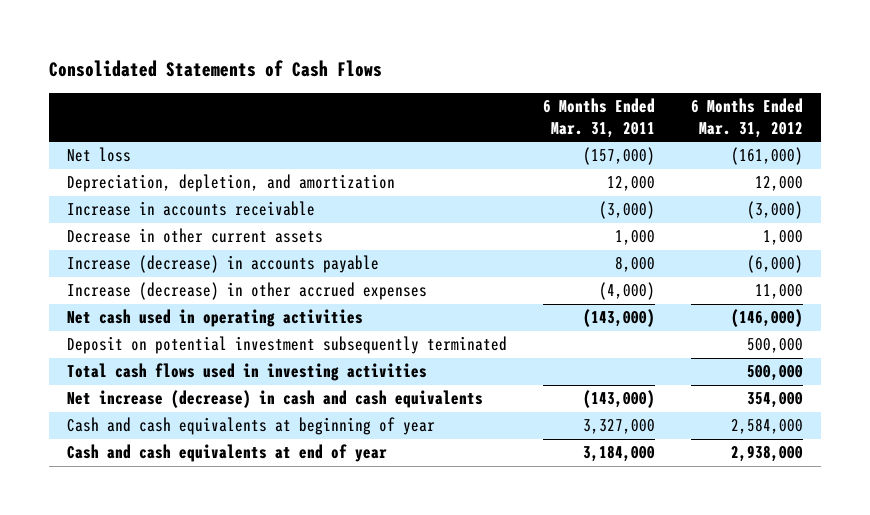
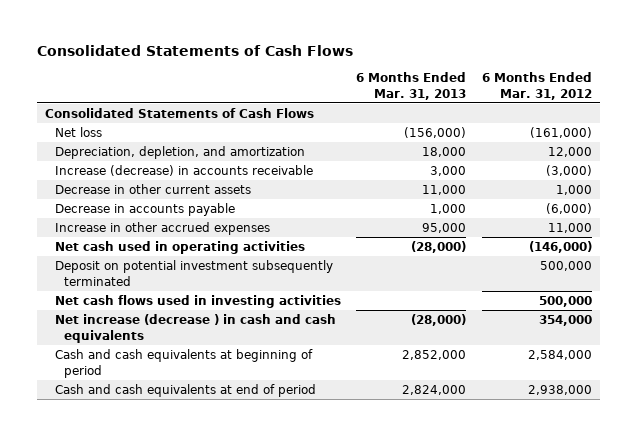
[542,98,655,139] 6 Months Ended Mar. 31, 2011 -> none
none -> [356,71,467,100] 6 Months Ended Mar. 31, 2013
none -> [44,107,314,118] Consolidated Statements of Cash Flows
[67,201,316,217] Increase in accounts receivable -> [54,164,313,176] Increase (decrease) in accounts receivable
[67,255,380,274] Increase (decrease) in accounts payable -> [54,202,235,216] Decrease in accounts payable
[67,282,428,301] Increase (decrease) in other accrued expenses -> [54,221,270,235] Increase in other accrued expenses
[67,363,428,382] Total cash flows used in investing activities -> [54,294,341,308] Net cash flows used in investing activities
[67,390,484,409] Net increase (decrease) in cash and cash equivalents -> [54,313,336,343] Net increase (decrease ) in cash and cash equivalents
[67,417,436,436] Cash and cash equivalents at beginning of year -> [54,348,313,378] Cash and cash equivalents at beginning of period
[67,444,388,463] Cash and cash equivalents at end of year -> [54,383,316,397] Cash and cash equivalents at end of period

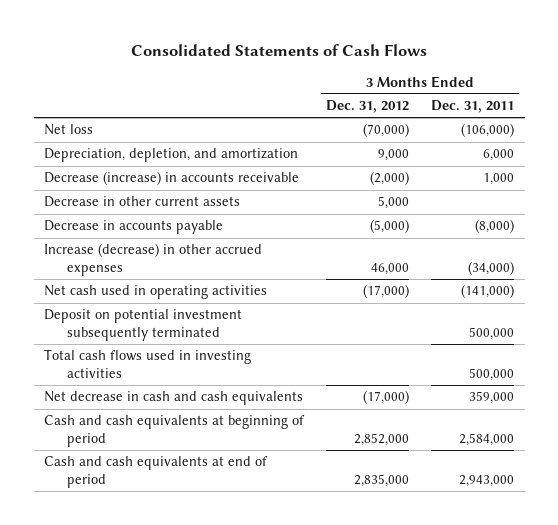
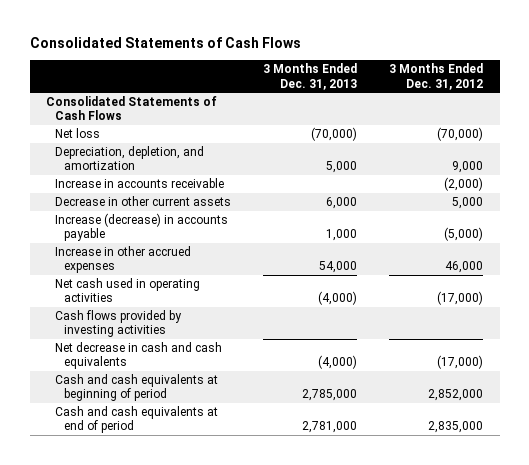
[431,100,515,114] Dec. 31, 2011 -> none
none -> [263,63,358,90] 3 Months Ended Dec. 31, 2013
none -> [45,96,217,121] Consolidated Statements of Cash Flows
[44,171,300,186] Decrease (increase) in accounts receivable -> [54,178,224,189] Increase in accounts receivable
[44,220,224,235] Decrease in accounts payable -> [54,213,228,242] Increase (decrease) in accounts payable
[44,243,263,276] Increase (decrease) in other accrued expenses -> [54,246,191,274] Increase in other accrued expenses
[44,309,243,341] Deposit on potential investment subsequently terminated -> none
[44,349,252,378] Total cash flows used in investing activities -> [54,310,182,338] Cash flows provided by investing activities

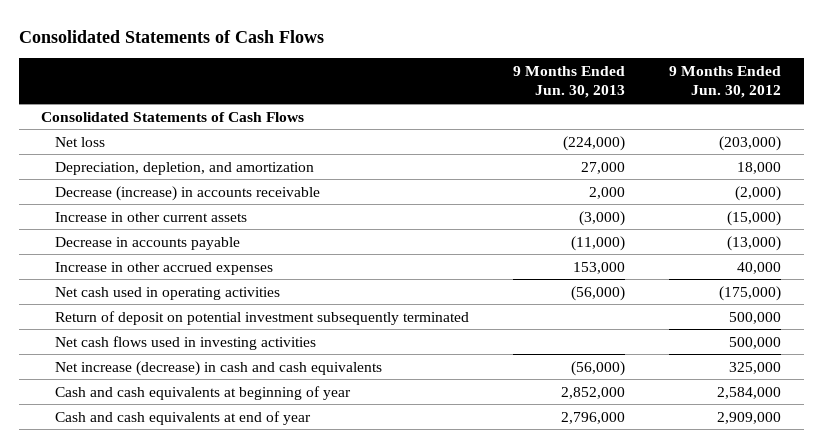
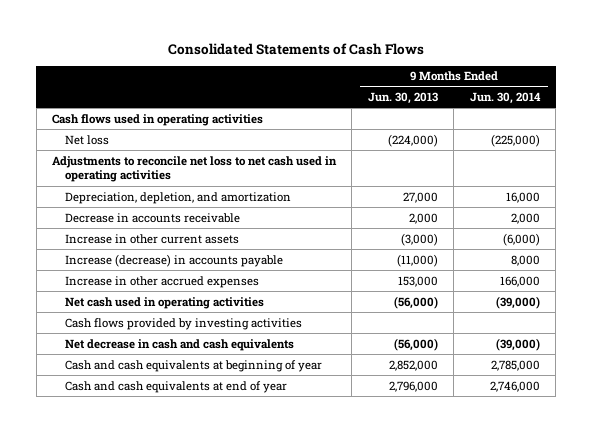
[669,66,782,99] 9 Months Ended Jun. 30, 2012 -> none
none -> [469,91,541,104] Jun. 30, 2014
[41,111,305,122] Consolidated Statements of Cash Flows -> none
none -> [51,113,263,126] Cash flows used in operating activities
none -> [51,155,337,183] Adjustments to reconcile net loss to net cash used in operating activities
[54,185,320,201] Decrease (increase) in accounts receivable -> [65,212,241,223] Decrease in accounts receivable
[54,236,240,250] Decrease in accounts payable -> [65,253,284,267] Increase (decrease) in accounts payable
[54,310,469,325] Return of deposit on potential investment subsequently terminated -> none
[54,335,316,350] Net cash flows used in investing activities -> [65,317,303,330] Cash flows provided by investing activities
[54,360,382,376] Net increase (decrease) in cash and cash equivalents -> [65,338,295,351] Net decrease in cash and cash equivalents

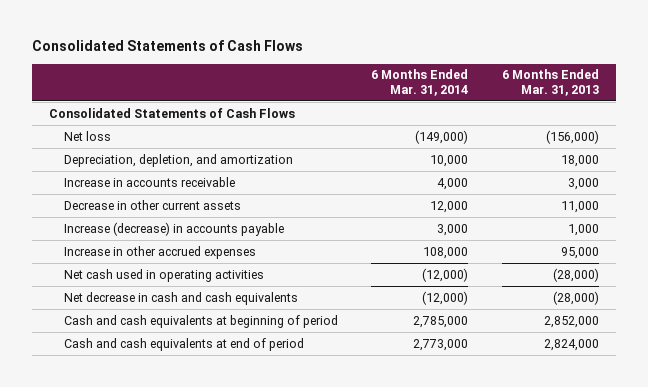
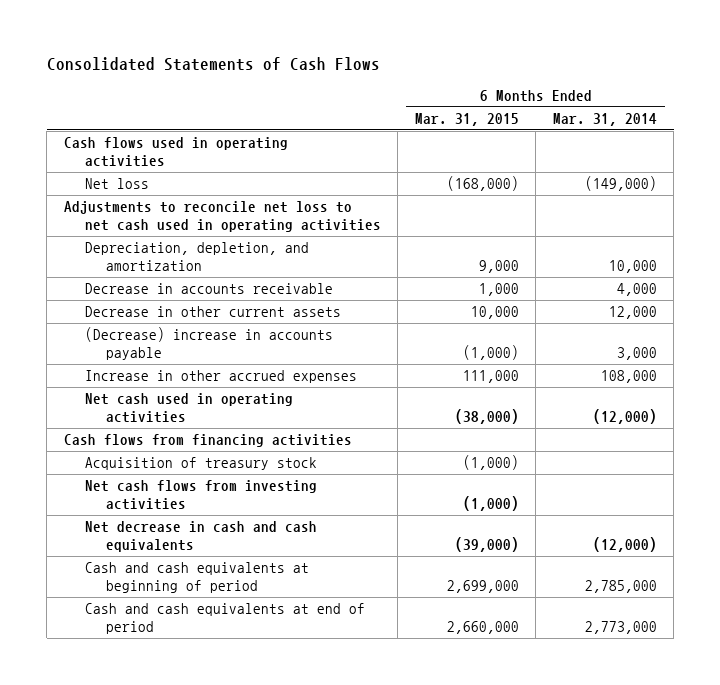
[502,69,600,96] 6 Months Ended Mar. 31, 2013 -> none
none -> [414,113,519,127] Mar. 31, 2015
[49,107,296,118] Consolidated Statements of Cash Flows -> none
none -> [63,137,288,168] Cash flows used in operating activities
none -> [63,201,381,233] Adjustments to reconcile net loss to net cash used in operating activities
[63,176,235,187] Increase in accounts receivable -> [84,283,333,295] Decrease in accounts receivable
[63,221,284,236] Increase (decrease) in accounts payable -> [84,327,333,361] (Decrease) increase in accounts payable
none -> [63,434,352,448] Cash flows from financing activities
none -> [84,457,317,471] Acquisition of treasury stock
none -> [84,480,317,511] Net cash flows from investing activities

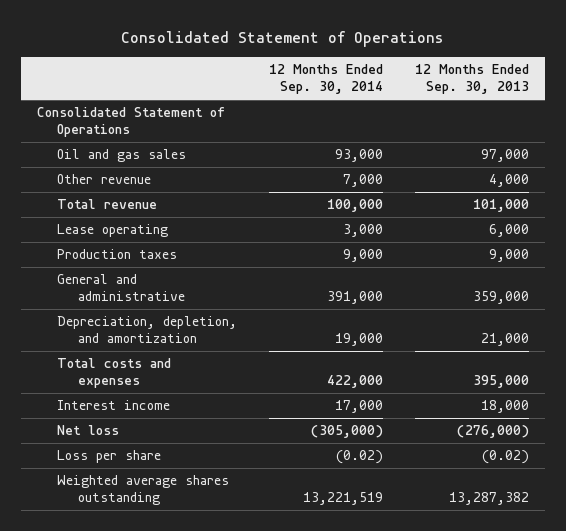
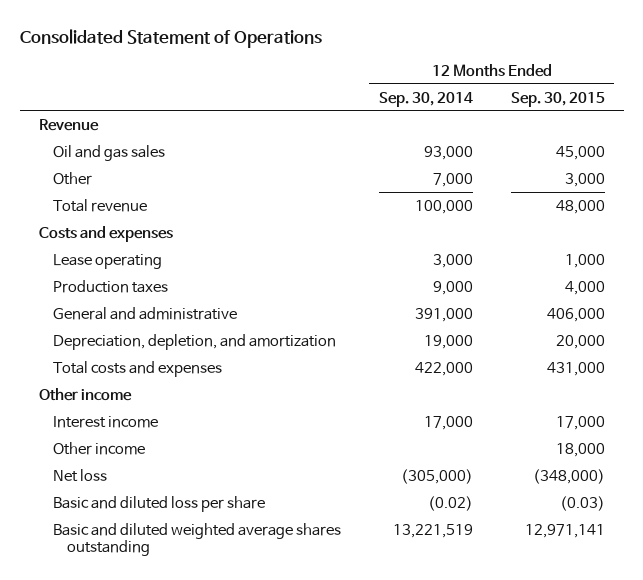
[414,64,529,95] 12 Months Ended Sep. 30, 2013 -> none
none -> [510,91,605,107] Sep. 30, 2015
[37,107,226,138] Consolidated Statement of Operations -> none
none -> [38,118,99,131] Revenue
[57,174,152,185] Other revenue -> [53,171,93,185] Other
none -> [38,225,173,242] Costs and expenses
none -> [38,387,132,401] Other income
none -> [53,441,146,455] Other income
[57,450,162,464] Loss per share -> [53,495,266,512] Basic and diluted loss per share
[57,475,230,506] Weighted average shares outstanding -> [53,522,342,556] Basic and diluted weighted average shares outstanding

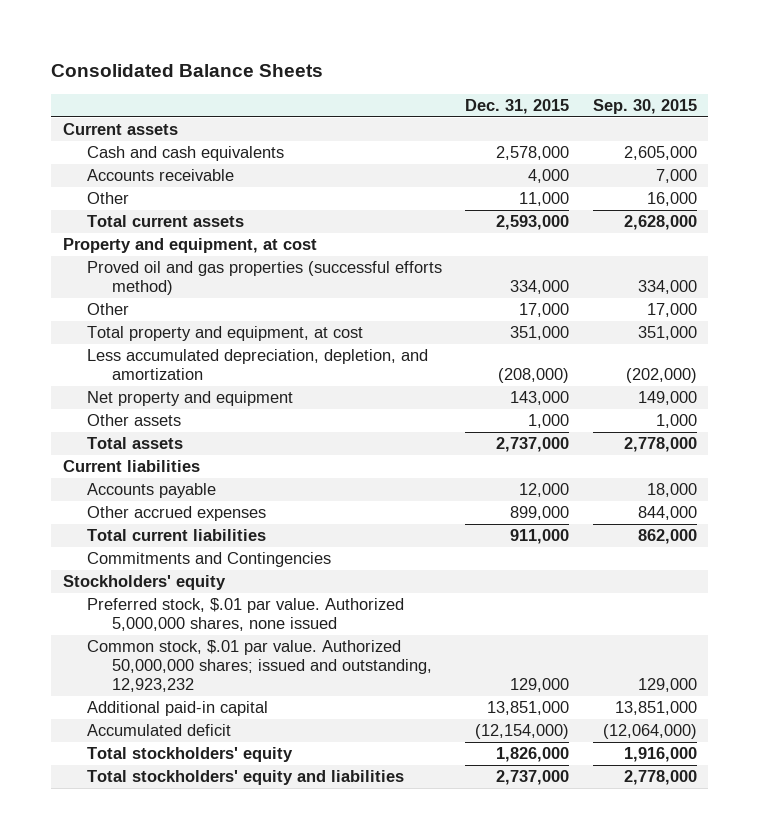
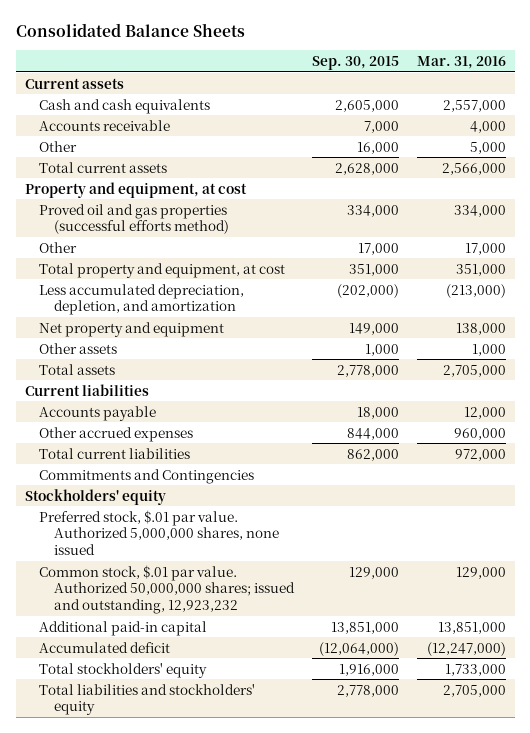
[465,98,570,114] Dec. 31, 2015 -> none
none -> [416,55,506,69] Mar. 31, 2016
[87,770,405,786] Total stockholders' equity and liabilities -> [39,683,256,716] Total liabilities and stockholders' equity

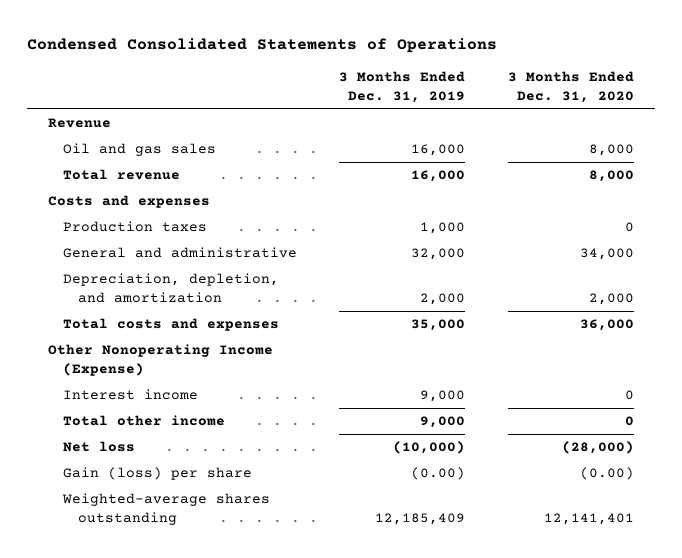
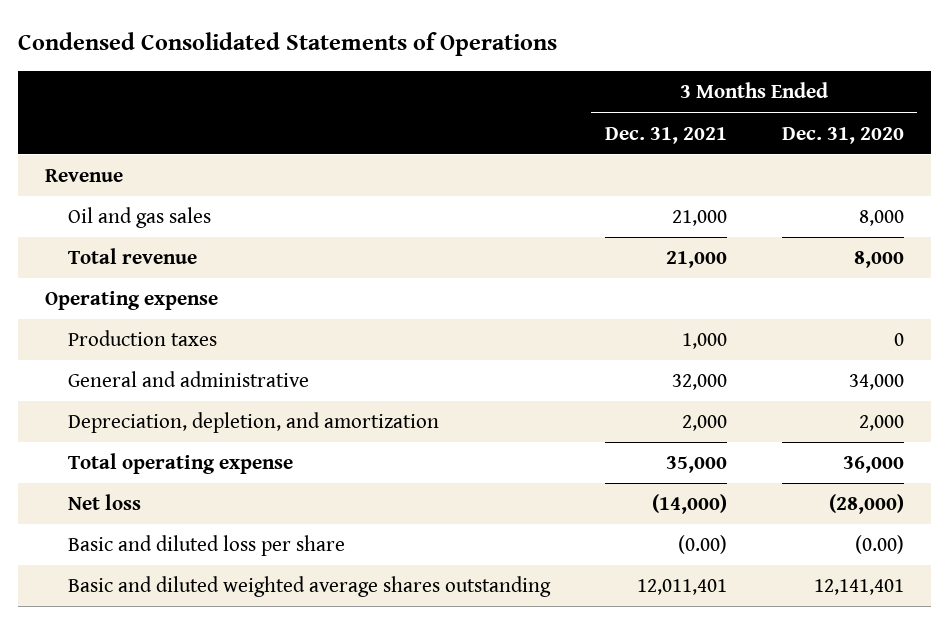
[339,71,466,103] 3 Months Ended Dec. 31, 2019 -> none
none -> [604,126,727,144] Dec. 31, 2021
[47,195,210,209] Costs and expenses -> [45,291,219,311] Operating expense
[47,344,273,377] Other Nonoperating Income (Expense) -> none
[62,389,198,401] Interest income -> none
[62,415,225,427] Total other income -> none
[62,318,279,332] Total costs and expenses -> [68,453,294,475] Total operating expense
[62,467,252,481] Gain (loss) per share -> [68,535,346,557] Basic and diluted loss per share
[61,493,270,526] Weighted-average shares outstanding -> [68,576,552,598] Basic and diluted weighted average shares outstanding

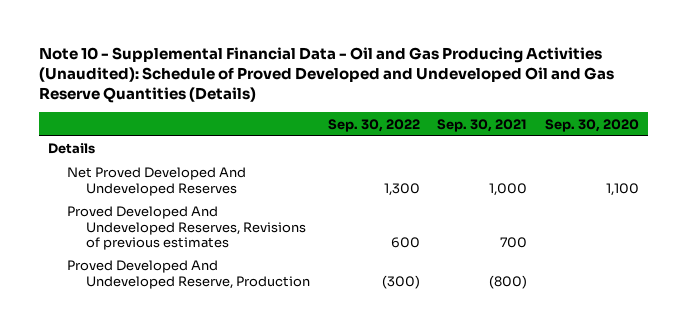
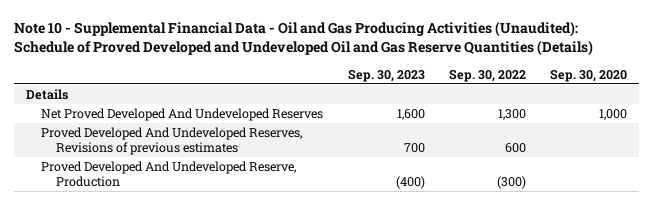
[437,118,528,132] Sep. 30, 2021 -> none
none -> [347,68,425,82] Sep. 30, 2023
[605,182,639,196] 1,100 -> [599,108,628,120] 1,000

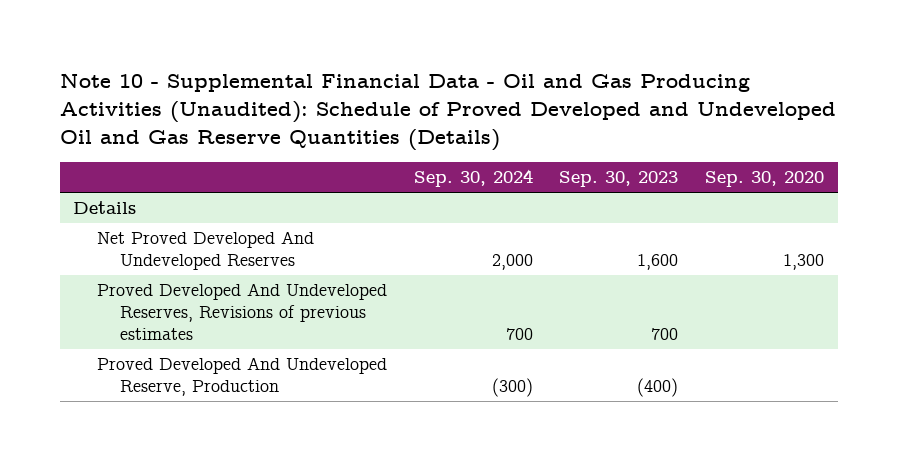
[448,68,526,82] Sep. 30, 2022 -> none
none -> [413,169,533,188] Sep. 30, 2024
[599,108,628,120] 1,000 -> [783,254,825,271] 1,300

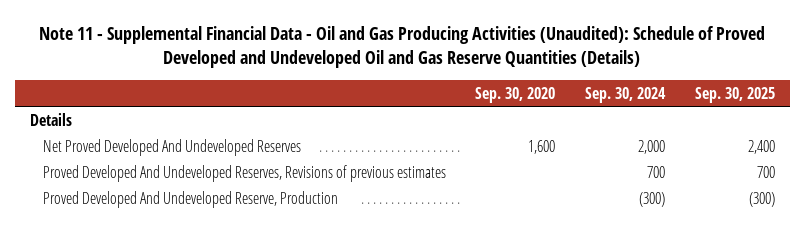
[59,72,836,151] Note 10 - Supplemental Financial Data - Oil and Gas Producing Activities (Unaudited): Schedule of Proved Developed and Undeveloped Oil and Gas Reserve Quantities (Details) -> [39,25,766,69] Note 11 - Supplemental Financial Data - Oil and Gas Producing Activities (Unaudited): Schedule of Proved Developed and Undeveloped Oil and Gas Reserve Quantities (Details)
[559,171,679,188] Sep. 30, 2023 -> none
none -> [694,86,775,103] Sep. 30, 2025
[783,254,825,271] 1,300 -> [528,139,556,154] 1,600

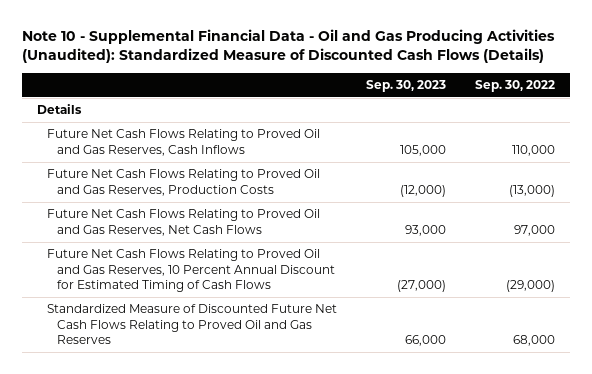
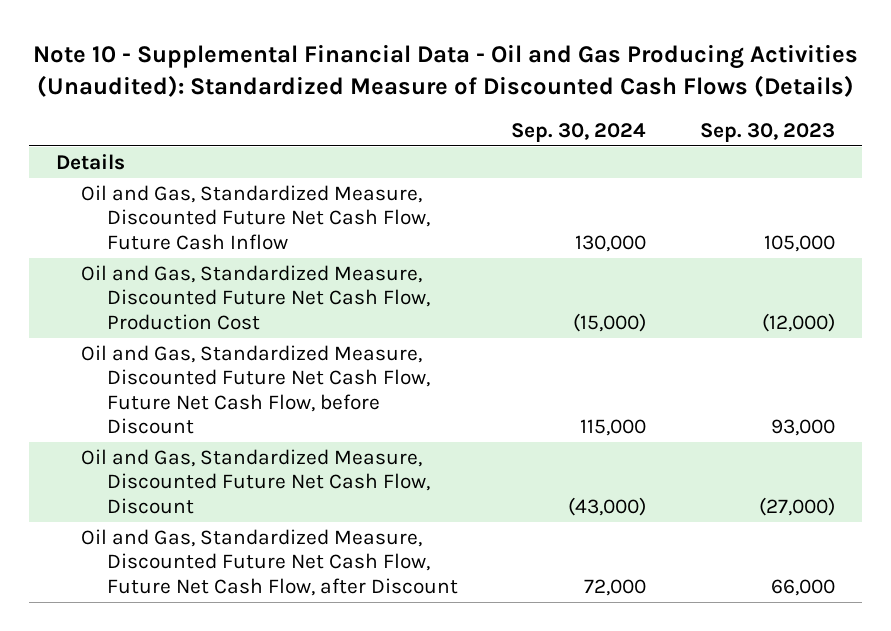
[475,79,556,92] Sep. 30, 2022 -> none
none -> [511,123,647,143] Sep. 30, 2024
[46,129,320,156] Future Net Cash Flows Relating to Proved Oil and Gas Reserves, Cash Inflows -> [81,184,430,250] Oil and Gas, Standardized Measure, Discounted Future Net Cash Flow, Future Cash Inflow
[46,169,320,196] Future Net Cash Flows Relating to Proved Oil and Gas Reserves, Production Costs -> [81,264,430,330] Oil and Gas, Standardized Measure, Discounted Future Net Cash Flow, Production Cost
[46,209,320,236] Future Net Cash Flows Relating to Proved Oil and Gas Reserves, Net Cash Flows -> [81,344,430,435] Oil and Gas, Standardized Measure, Discounted Future Net Cash Flow, Future Net Cash Flow, before Discount
[46,249,335,293] Future Net Cash Flows Relating to Proved Oil and Gas Reserves, 10 Percent Annual Discount for Estimated Timing of Cash Flows -> [81,448,430,514] Oil and Gas, Standardized Measure, Discounted Future Net Cash Flow, Discount
[46,304,337,345] Standardized Measure of Discounted Future Net Cash Flows Relating to Proved Oil and Gas Reserves -> [81,528,458,596] Oil and Gas, Standardized Measure, Discounted Future Net Cash Flow, Future Net Cash Flow, after Discount

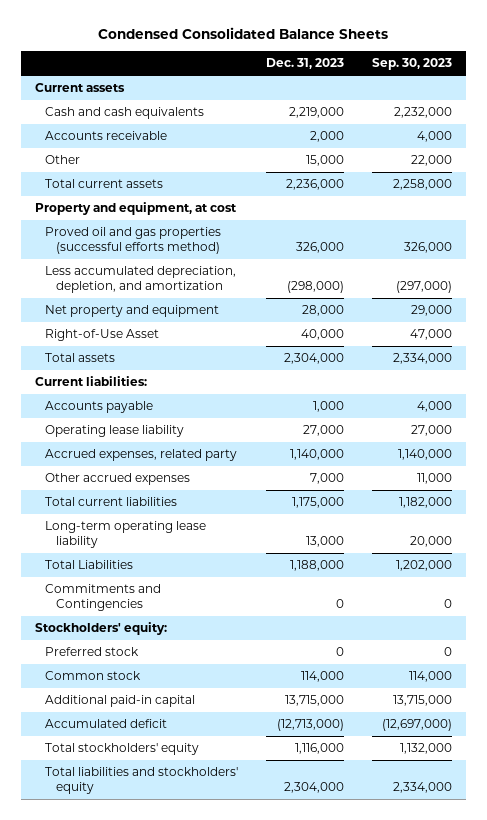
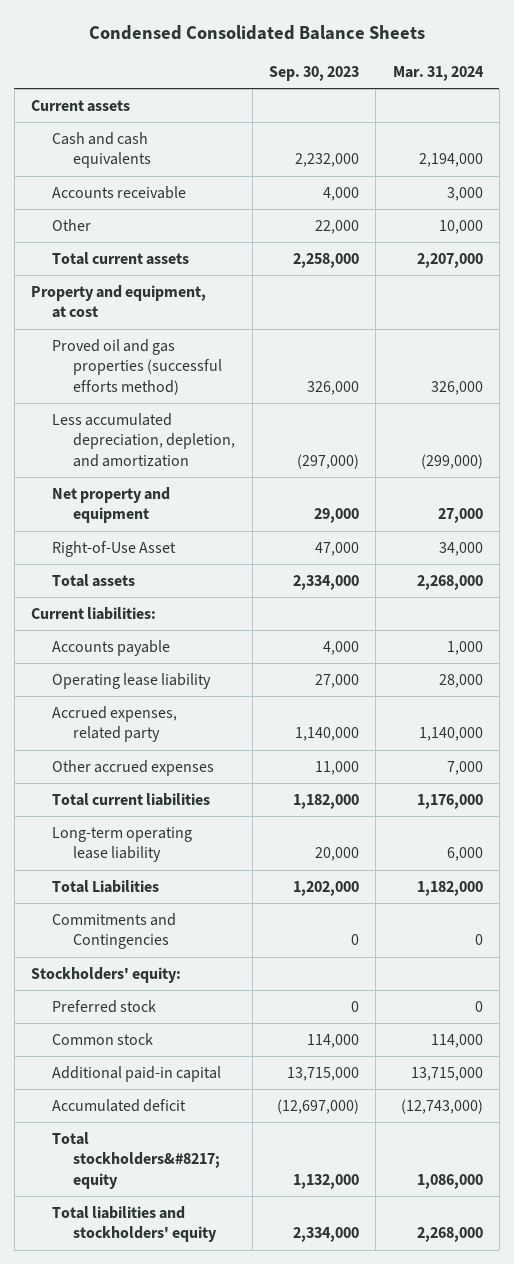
[266,58,345,70] Dec. 31, 2023 -> none
none -> [392,66,484,82] Mar. 31, 2024
[45,743,200,756] Total stockholders' equity -> [52,1131,221,1189] Total stockholders&#8217; equity

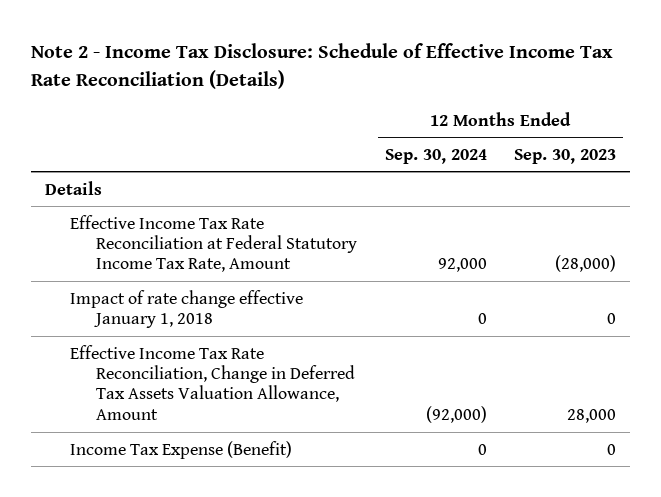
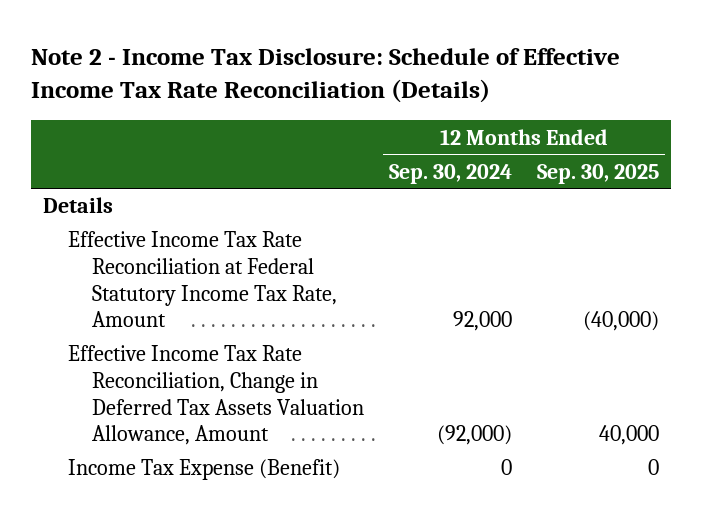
[513,148,616,164] Sep. 30, 2023 -> none
none -> [536,163,659,184] Sep. 30, 2025
[70,289,304,328] Impact of rate change effective January 1, 2018 -> none

